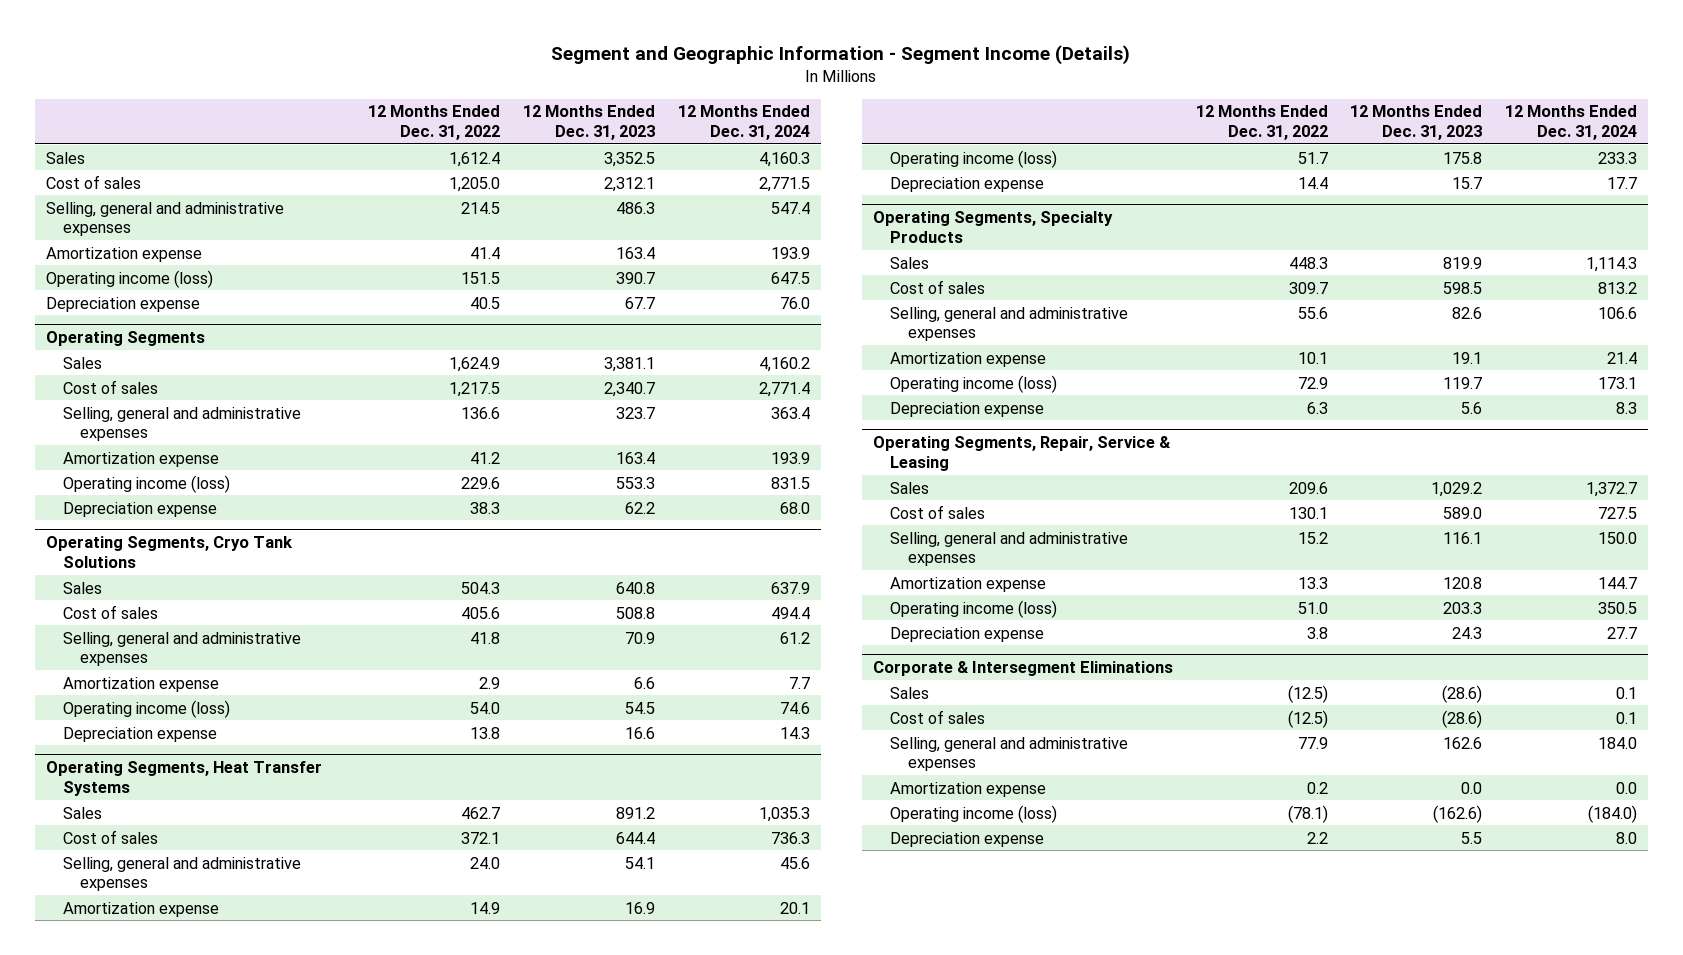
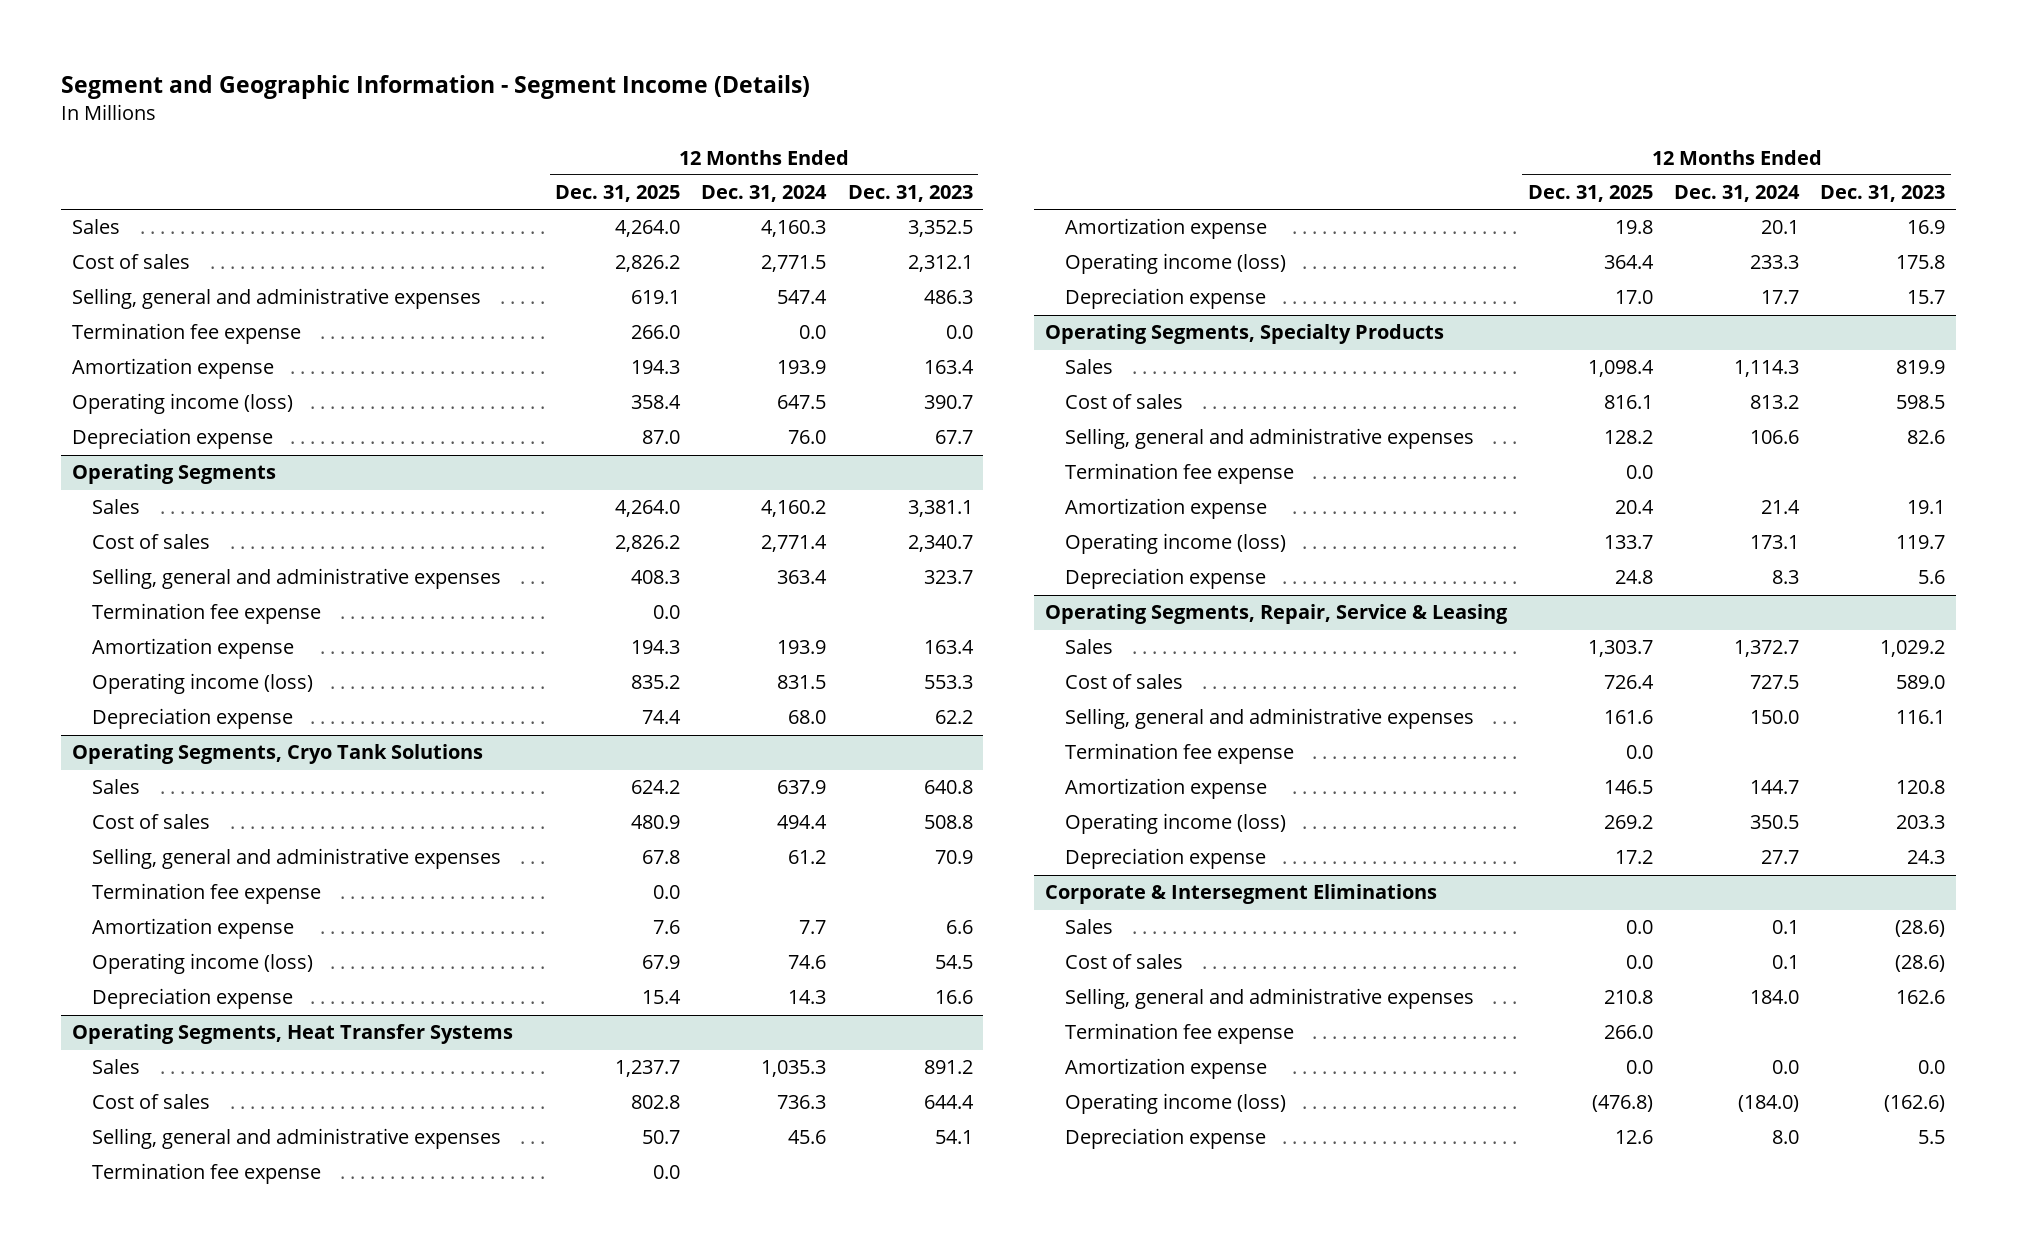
[368,105,501,140] 12 Months Ended Dec. 31, 2022 -> none
none -> [555,185,681,203] Dec. 31, 2025
none -> [71,323,301,345] Termination fee expense
none -> [92,603,322,625] Termination fee expense
none -> [92,883,322,905] Termination fee expense
none -> [92,1163,322,1185] Termination fee expense
none -> [1064,463,1294,485] Termination fee expense
none -> [1064,743,1294,765] Termination fee expense
none -> [1064,1023,1294,1045] Termination fee expense

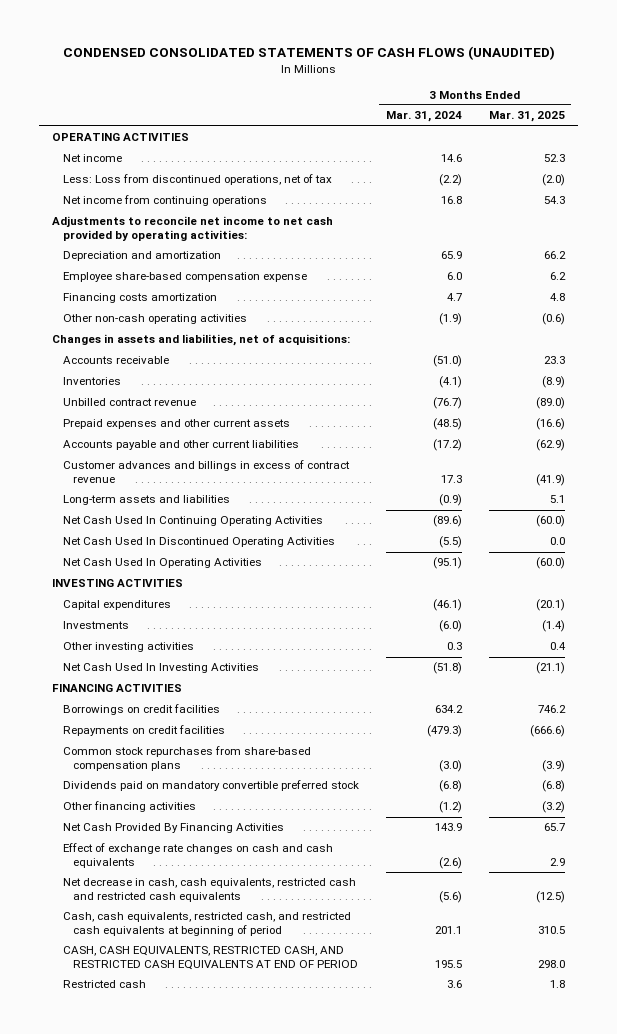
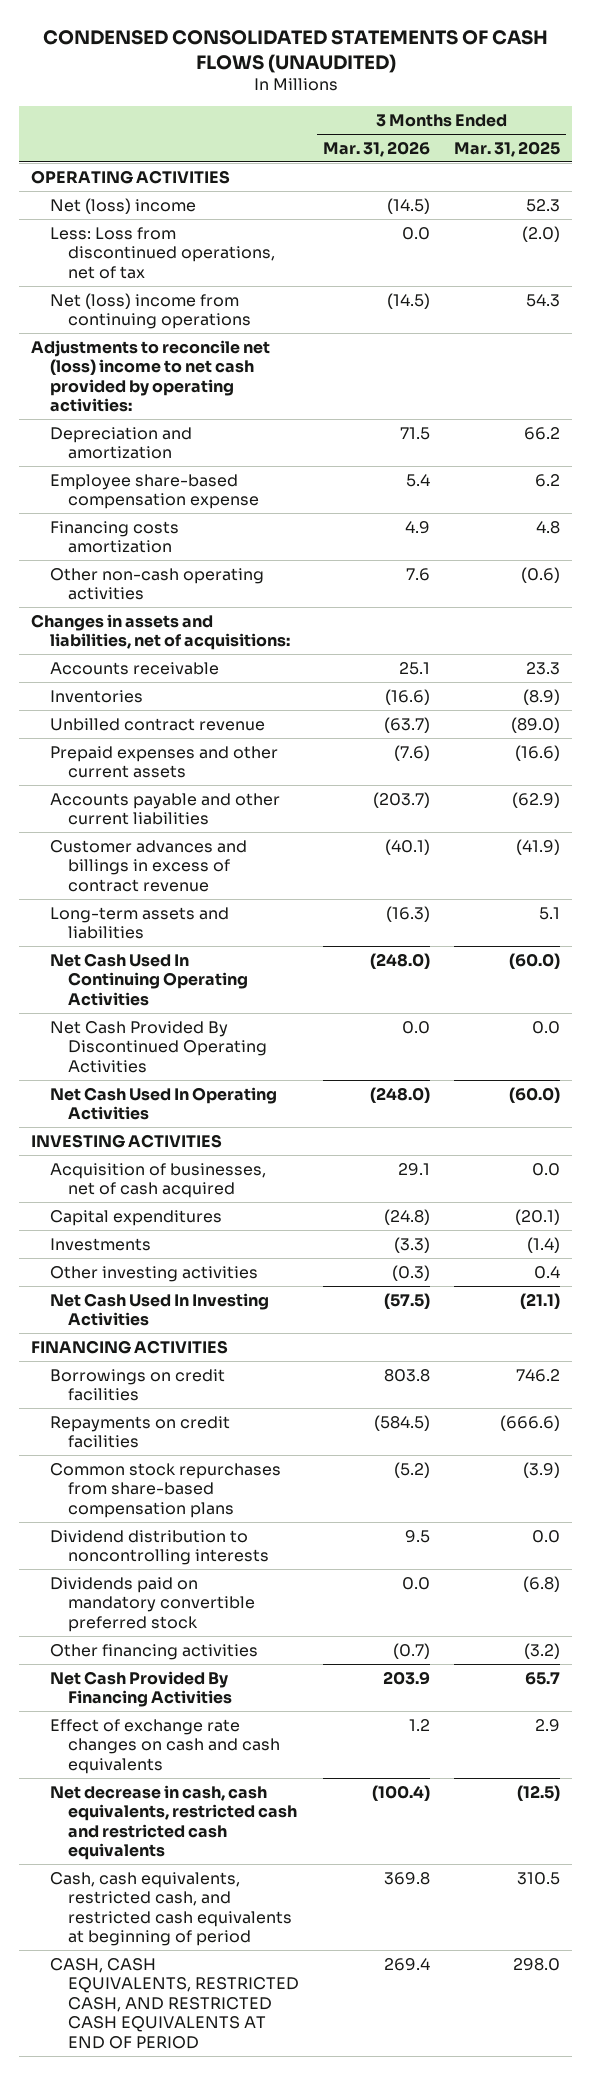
[385,111,462,123] Mar. 31, 2024 -> none
none -> [323,140,431,157] Mar. 31, 2026
[62,154,122,163] Net income -> [49,197,196,214] Net (loss) income
[62,195,267,207] Net income from continuing operations -> [49,292,252,330] Net (loss) income from continuing operations
[52,216,334,241] Adjustments to reconcile net income to net cash provided by operating activities: -> [31,339,271,413] Adjustments to reconcile net (loss) income to net cash provided by operating activities:
[62,537,335,548] Net Cash Used In Discontinued Operating Activities -> [49,1020,268,1073] Net Cash Provided By Discontinued Operating Activities
none -> [49,1162,266,1199] Acquisition of businesses, net of cash acquired
none -> [49,1529,270,1566] Dividend distribution to noncontrolling interests
[62,980,146,989] Restricted cash -> none

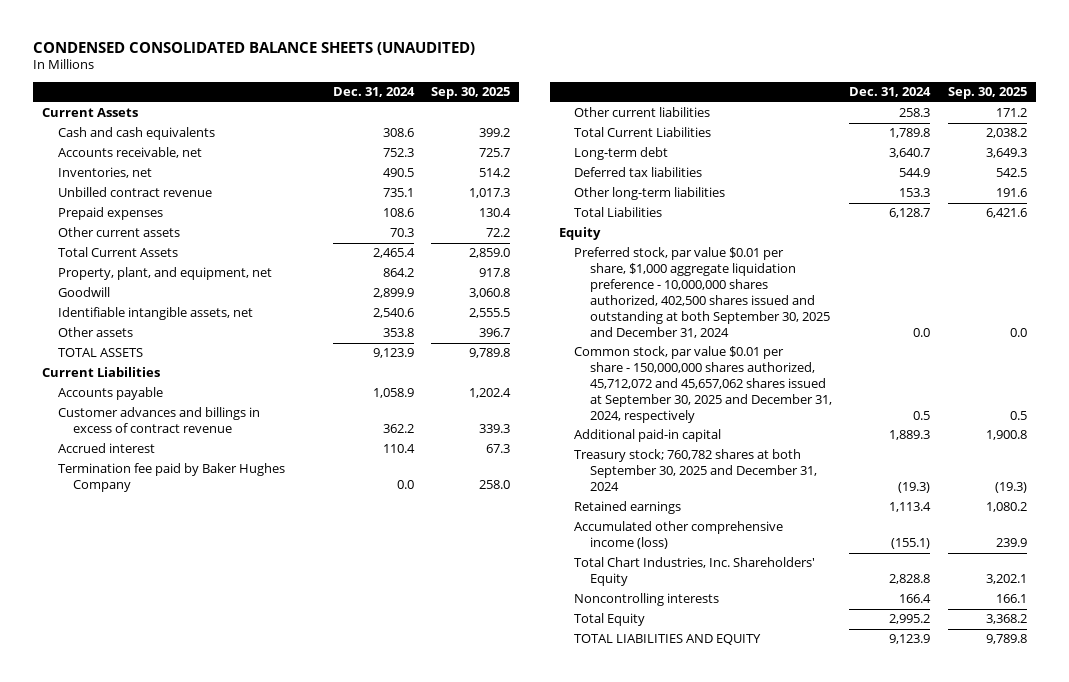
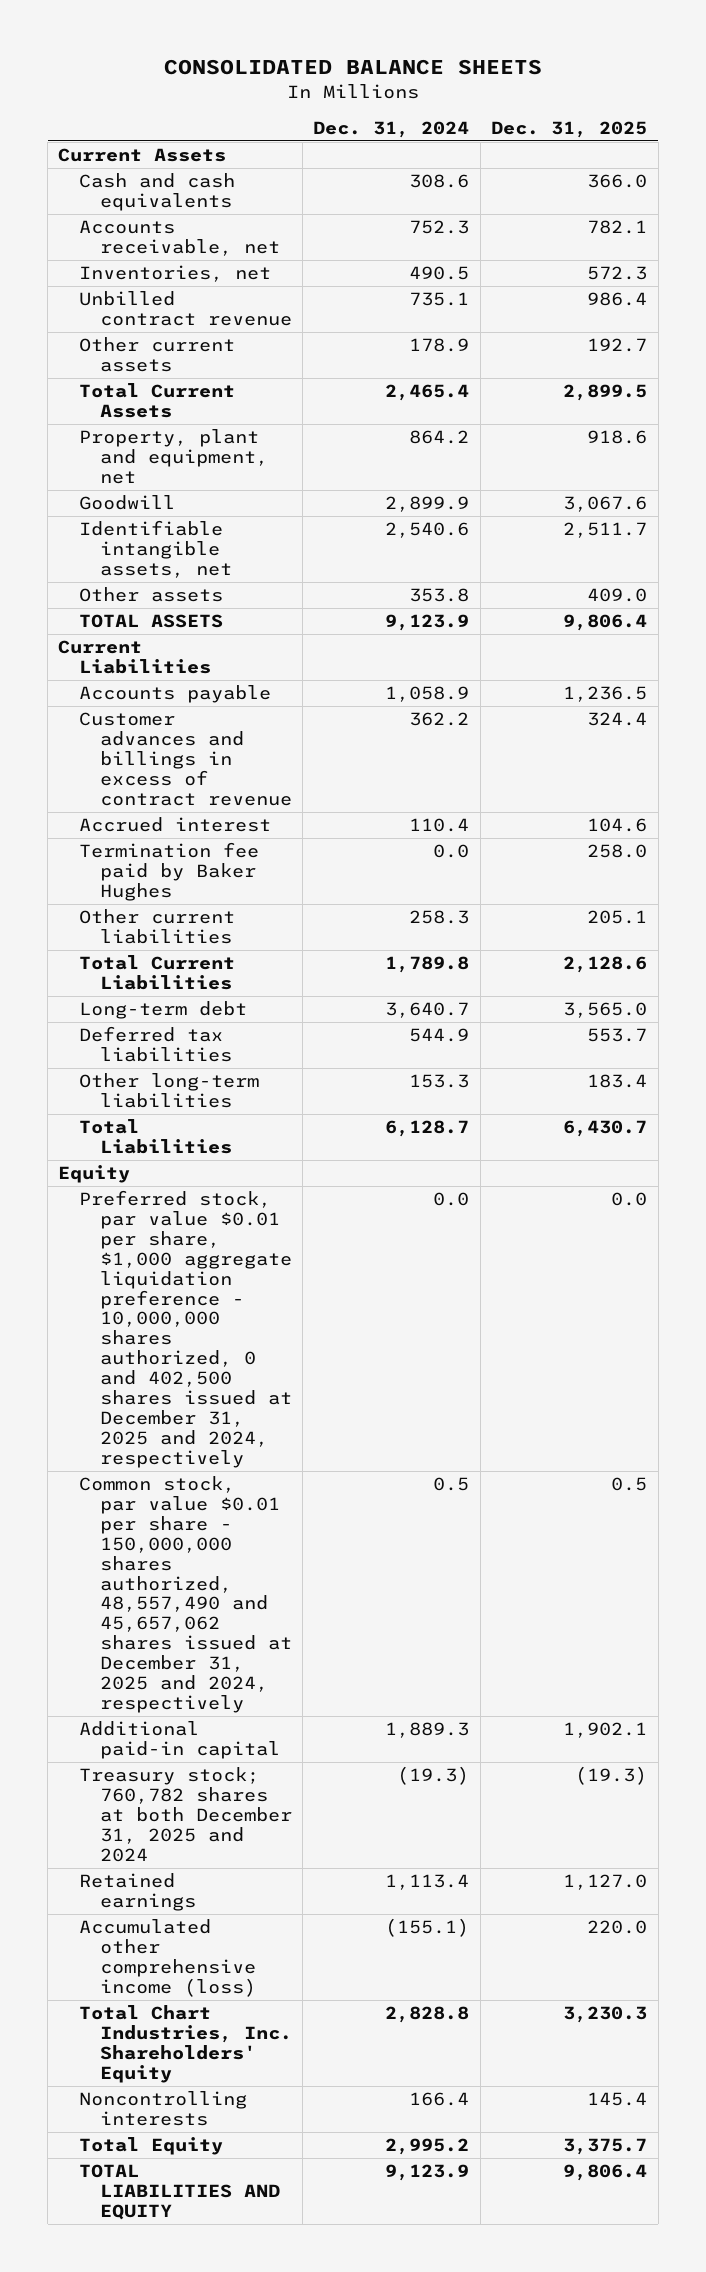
[33,41,476,55] CONDENSED CONSOLIDATED BALANCE SHEETS (UNAUDITED) -> [163,59,542,76] CONSOLIDATED BALANCE SHEETS
[431,87,511,100] Sep. 30, 2025 -> none
none -> [491,121,648,139] Dec. 31, 2025
[57,207,163,221] Prepaid expenses -> none
[389,228,414,238] 70.3 -> [409,338,470,353] 178.9
[57,267,272,281] Property, plant, and equipment, net -> [79,429,268,484] Property, plant and equipment, net
[57,463,285,493] Termination fee paid by Baker Hughes Company -> [79,842,260,901] Termination fee paid by Baker Hughes
[574,247,830,338] Preferred stock, par value $0.01 per share, $1,000 aggregate liquidation preference - 10,000,000 shares authorized, 402,500 shares issued and outstanding at both September 30, 2025 and December 31, 2024 -> [79,1190,292,1468] Preferred stock, par value $0.01 per share, $1,000 aggregate liquidation preference - 10,000,000 shares authorized, 0 and 402,500 shares issued at December 31, 2025 and 2024, respectively
[574,346,832,423] Common stock, par value $0.01 per share - 150,000,000 shares authorized, 45,712,072 and 45,657,062 shares issued at September 30, 2025 and December 31, 2024, respectively -> [79,1476,292,1714] Common stock, par value $0.01 per share - 150,000,000 shares authorized, 48,557,490 and 45,657,062 shares issued at December 31, 2025 and 2024, respectively
[574,449,817,492] Treasury stock; 760,782 shares at both September 30, 2025 and December 31, 2024 -> [79,1767,292,1862] Treasury stock; 760,782 shares at both December 31, 2025 and 2024

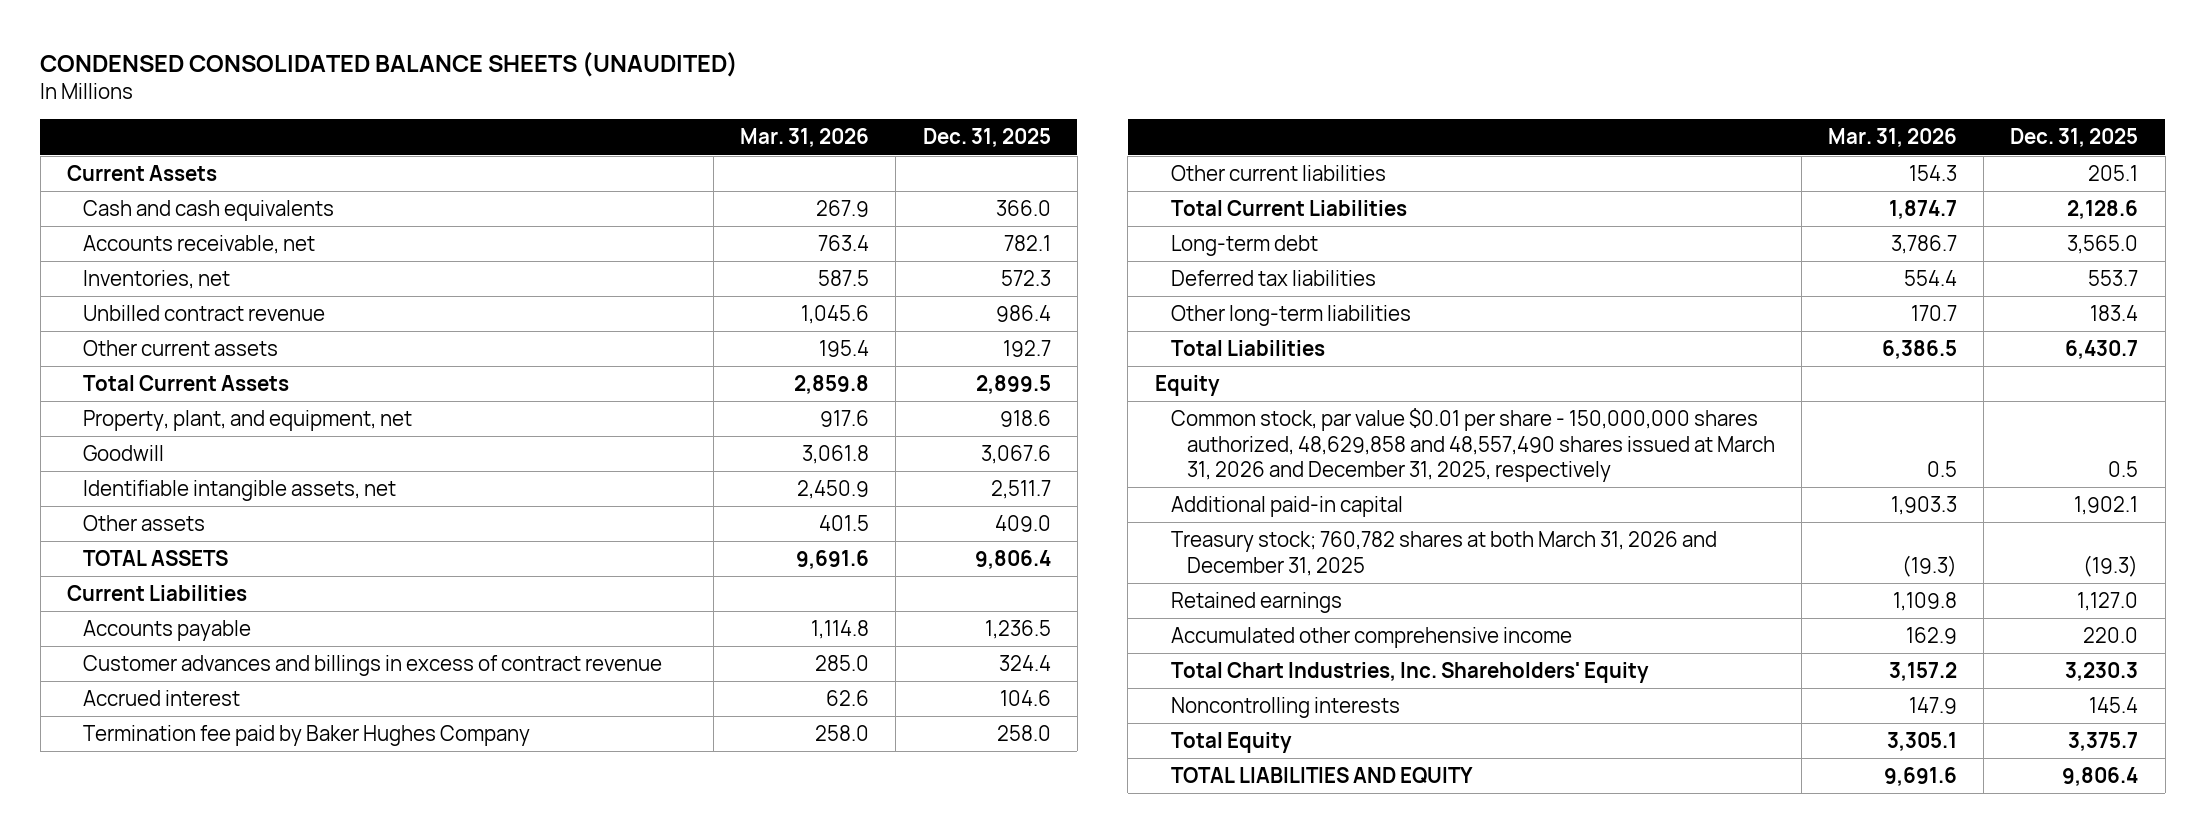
[163,59,542,76] CONSOLIDATED BALANCE SHEETS -> [40,51,739,77] CONDENSED CONSOLIDATED BALANCE SHEETS (UNAUDITED)
[313,121,470,139] Dec. 31, 2024 -> none
none -> [740,128,870,148] Mar. 31, 2026
[79,429,268,484] Property, plant and equipment, net -> [82,410,412,432] Property, plant, and equipment, net
[79,842,260,901] Termination fee paid by Baker Hughes -> [82,725,530,747] Termination fee paid by Baker Hughes Company
[79,1190,292,1468] Preferred stock, par value $0.01 per share, $1,000 aggregate liquidation preference - 10,000,000 shares authorized, 0 and 402,500 shares issued at December 31, 2025 and 2024, respectively -> none
[79,1476,292,1714] Common stock, par value $0.01 per share - 150,000,000 shares authorized, 48,557,490 and 45,657,062 shares issued at December 31, 2025 and 2024, respectively -> [1170,408,1775,483] Common stock, par value $0.01 per share - 150,000,000 shares authorized, 48,629,858 and 48,557,490 shares issued at March 31, 2026 and December 31, 2025, respectively
[79,1767,292,1862] Treasury stock; 760,782 shares at both December 31, 2025 and 2024 -> [1170,531,1717,576] Treasury stock; 760,782 shares at both March 31, 2026 and December 31, 2025
[79,1919,256,1997] Accumulated other comprehensive income (loss) -> [1170,627,1572,649] Accumulated other comprehensive income

